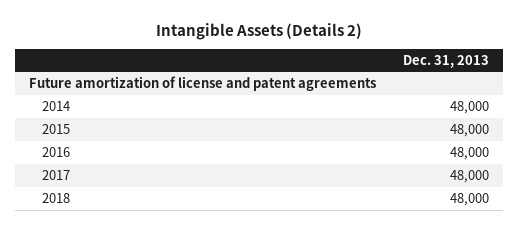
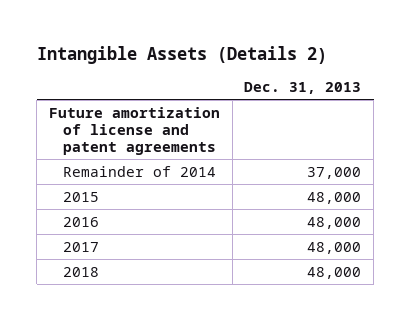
[41,101,70,112] 2014 -> none
none -> [63,165,217,177] Remainder of 2014

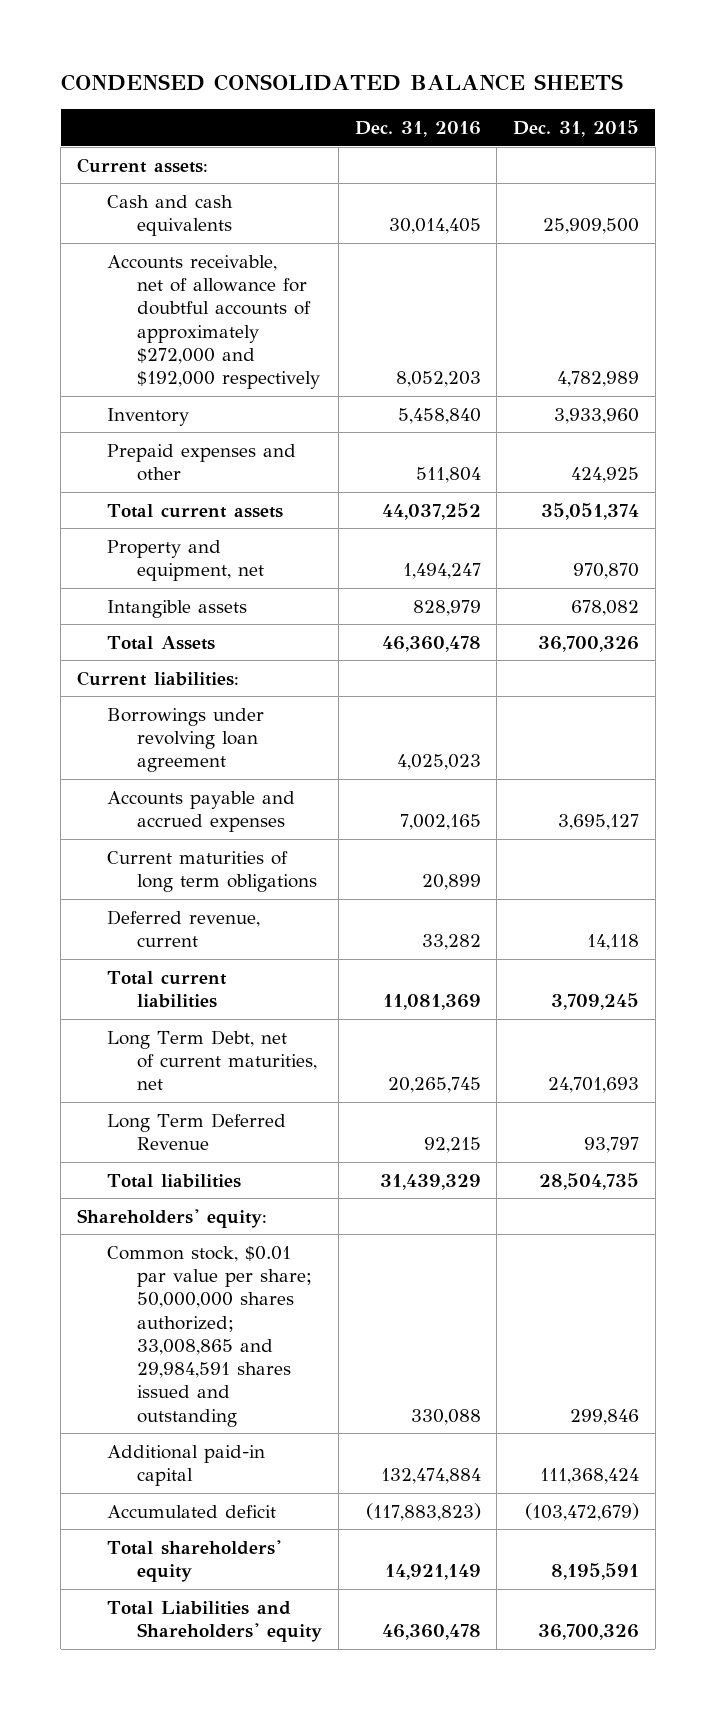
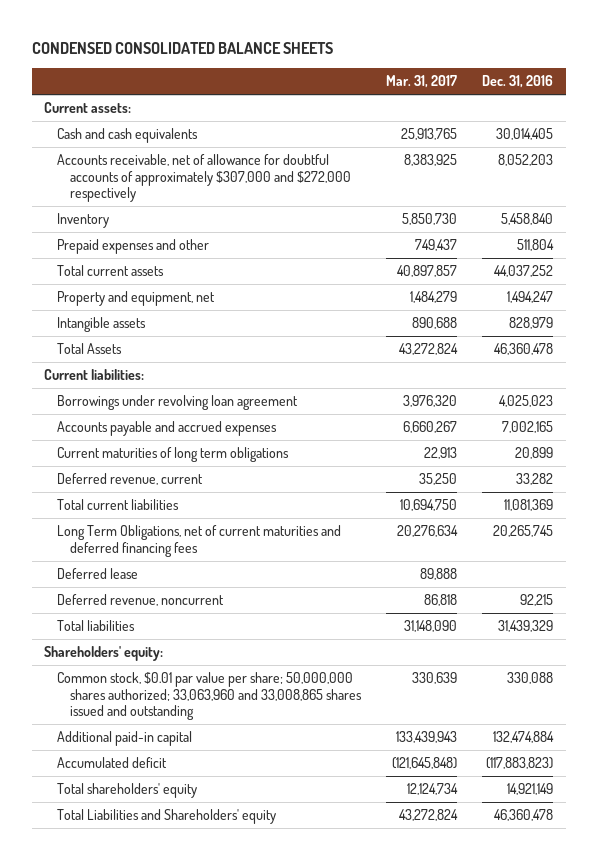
[513,120,640,138] Dec. 31, 2015 -> none
none -> [386,75,458,89] Mar. 31, 2017
[106,254,321,390] Accounts receivable, net of allowance for doubtful accounts of approximately $272,000 and $192,000 respectively -> [57,154,351,203] Accounts receivable, net of allowance for doubtful accounts of approximately $307,000 and $272,000 respectively
[106,1029,318,1091] Long Term Debt, net of current maturities, net -> [57,525,342,557] Long Term Obligations, net of current maturities and deferred financing fees
none -> [57,568,139,580] Deferred lease
[106,1112,286,1151] Long Term Deferred Revenue -> [57,594,225,607] Deferred revenue, noncurrent
[106,1245,313,1427] Common stock, $0.01 par value per share; 50,000,000 shares authorized; 33,008,865 and 29,984,591 shares issued and outstanding -> [57,672,362,721] Common stock, $0.01 par value per share; 50,000,000 shares authorized; 33,063,960 and 33,008,865 shares issued and outstanding

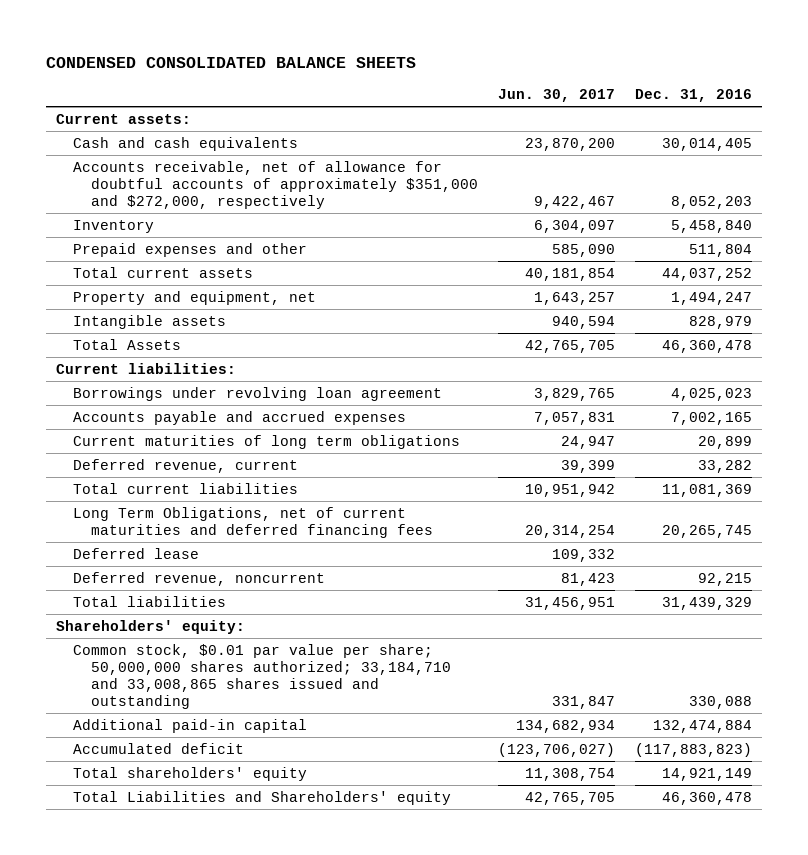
[386,75,458,89] Mar. 31, 2017 -> none
none -> [497,89,615,103] Jun. 30, 2017
[57,154,351,203] Accounts receivable, net of allowance for doubtful accounts of approximately $307,000 and $272,000 respectively -> [73,160,478,209] Accounts receivable, net of allowance for doubtful accounts of approximately $351,000 and $272,000, respectively
[57,672,362,721] Common stock, $0.01 par value per share; 50,000,000 shares authorized; 33,063,960 and 33,008,865 shares issued and outstanding -> [73,643,451,709] Common stock, $0.01 par value per share; 50,000,000 shares authorized; 33,184,710 and 33,008,865 shares issued and outstanding

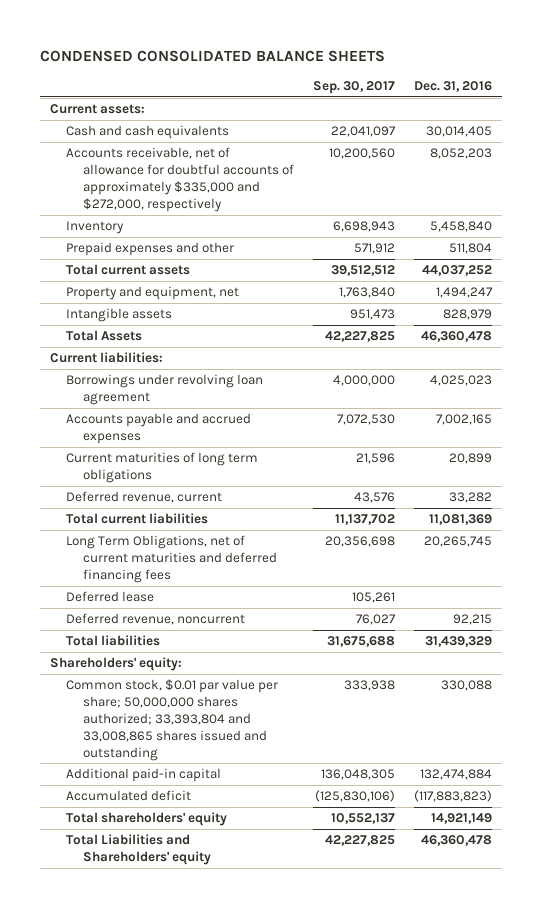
[497,89,615,103] Jun. 30, 2017 -> none
none -> [312,80,395,94] Sep. 30, 2017
[73,160,478,209] Accounts receivable, net of allowance for doubtful accounts of approximately $351,000 and $272,000, respectively -> [66,147,294,212] Accounts receivable, net of allowance for doubtful accounts of approximately $335,000 and $272,000, respectively
[73,643,451,709] Common stock, $0.01 par value per share; 50,000,000 shares authorized; 33,184,710 and 33,008,865 shares issued and outstanding -> [66,679,279,761] Common stock, $0.01 par value per share; 50,000,000 shares authorized; 33,393,804 and 33,008,865 shares issued and outstanding

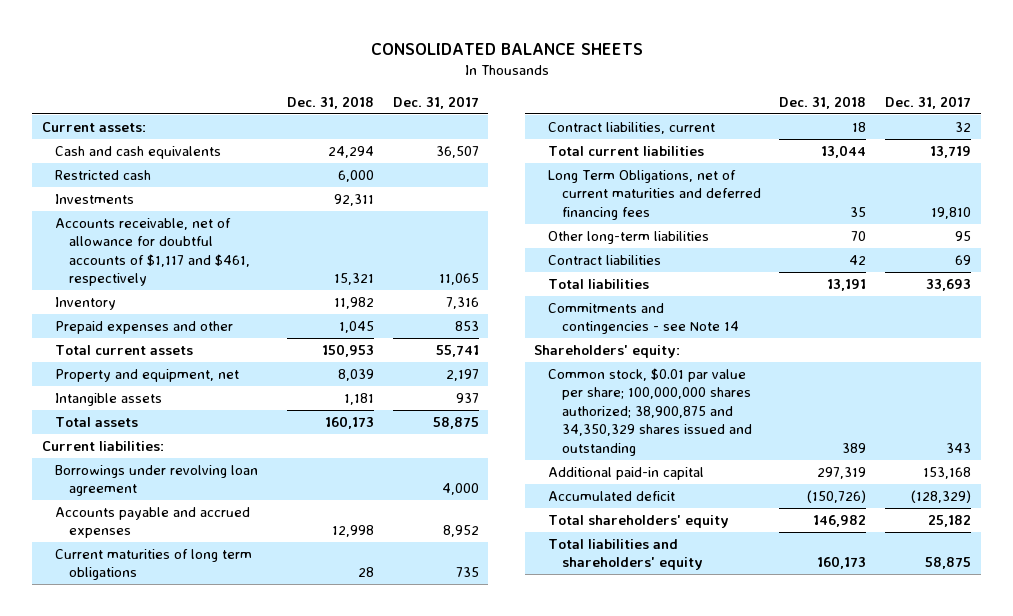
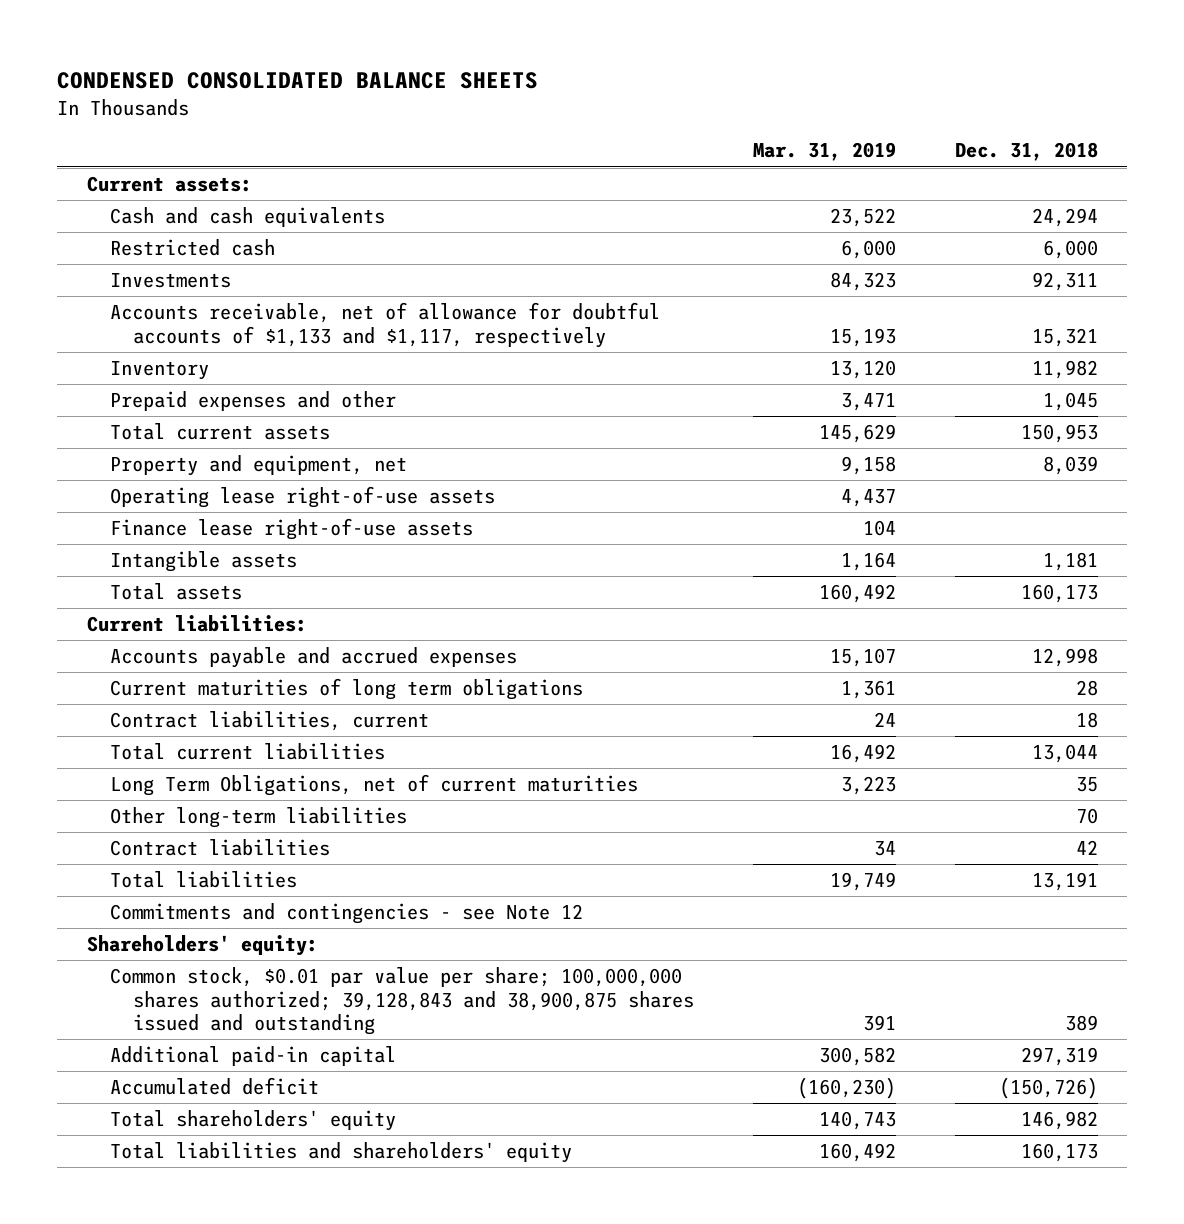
[370,43,643,56] CONSOLIDATED BALANCE SHEETS -> [57,72,539,90] CONDENSED CONSOLIDATED BALANCE SHEETS
[392,95,479,109] Dec. 31, 2017 -> none
none -> [752,142,896,162] Mar. 31, 2019
[55,217,251,287] Accounts receivable, net of allowance for doubtful accounts of $1,117 and $461, respectively -> [109,301,660,348] Accounts receivable, net of allowance for doubtful accounts of $1,133 and $1,117, respectively
none -> [109,485,495,508] Operating lease right-of-use assets
none -> [109,517,473,540] Finance lease right-of-use assets
[55,464,259,497] Borrowings under revolving loan agreement -> none
[547,169,761,220] Long Term Obligations, net of current maturities and deferred financing fees -> [109,773,638,796] Long Term Obligations, net of current maturities
[547,302,739,335] Commitments and contingencies - see Note 14 -> [109,902,583,924] Commitments and contingencies - see Note 12
[547,367,752,456] Common stock, $0.01 par value per share; 100,000,000 shares authorized; 38,900,875 and 34,350,329 shares issued and outstanding -> [109,966,695,1036] Common stock, $0.01 par value per share; 100,000,000 shares authorized; 39,128,843 and 38,900,875 shares issued and outstanding

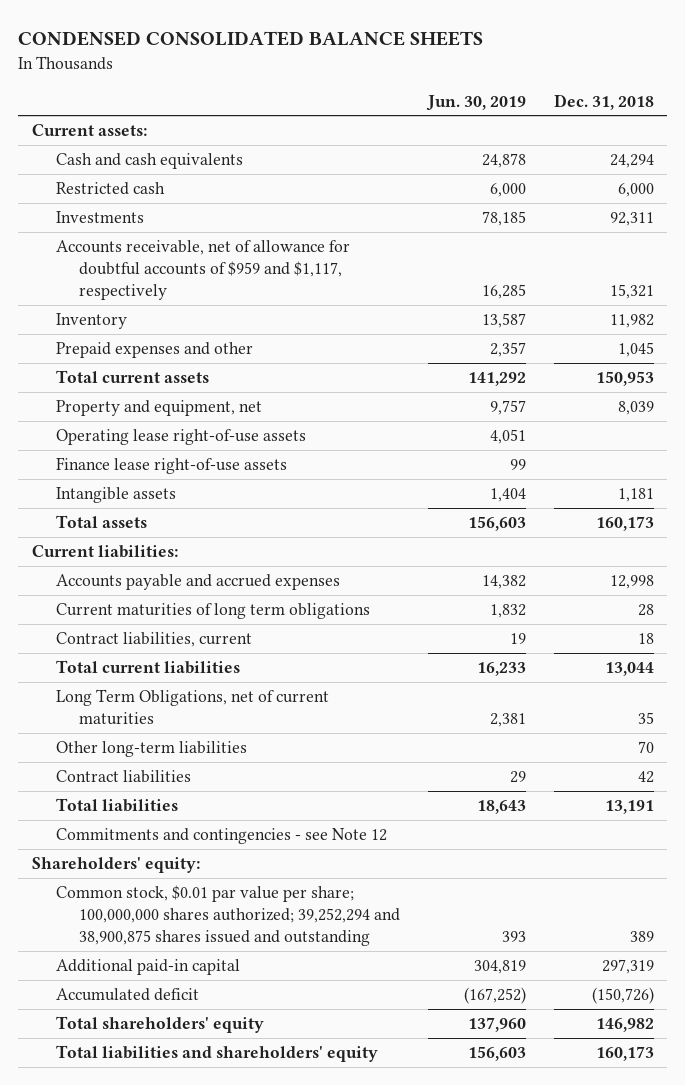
[752,142,896,162] Mar. 31, 2019 -> none
none -> [425,94,526,111] Jun. 30, 2019
[109,301,660,348] Accounts receivable, net of allowance for doubtful accounts of $1,133 and $1,117, respectively -> [55,240,350,301] Accounts receivable, net of allowance for doubtful accounts of $959 and $1,117, respectively
[109,966,695,1036] Common stock, $0.01 par value per share; 100,000,000 shares authorized; 39,128,843 and 38,900,875 shares issued and outstanding -> [55,885,401,947] Common stock, $0.01 par value per share; 100,000,000 shares authorized; 39,252,294 and 38,900,875 shares issued and outstanding

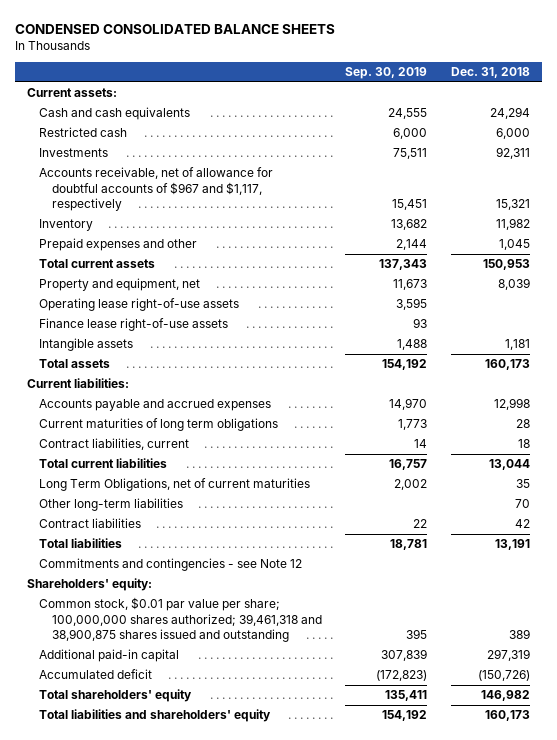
[425,94,526,111] Jun. 30, 2019 -> none
none -> [345,66,428,79] Sep. 30, 2019
[55,240,350,301] Accounts receivable, net of allowance for doubtful accounts of $959 and $1,117, respectively -> [39,167,274,212] Accounts receivable, net of allowance for doubtful accounts of $967 and $1,117, respectively
[55,885,401,947] Common stock, $0.01 par value per share; 100,000,000 shares authorized; 39,252,294 and 38,900,875 shares issued and outstanding -> [39,597,322,643] Common stock, $0.01 par value per share; 100,000,000 shares authorized; 39,461,318 and 38,900,875 shares issued and outstanding

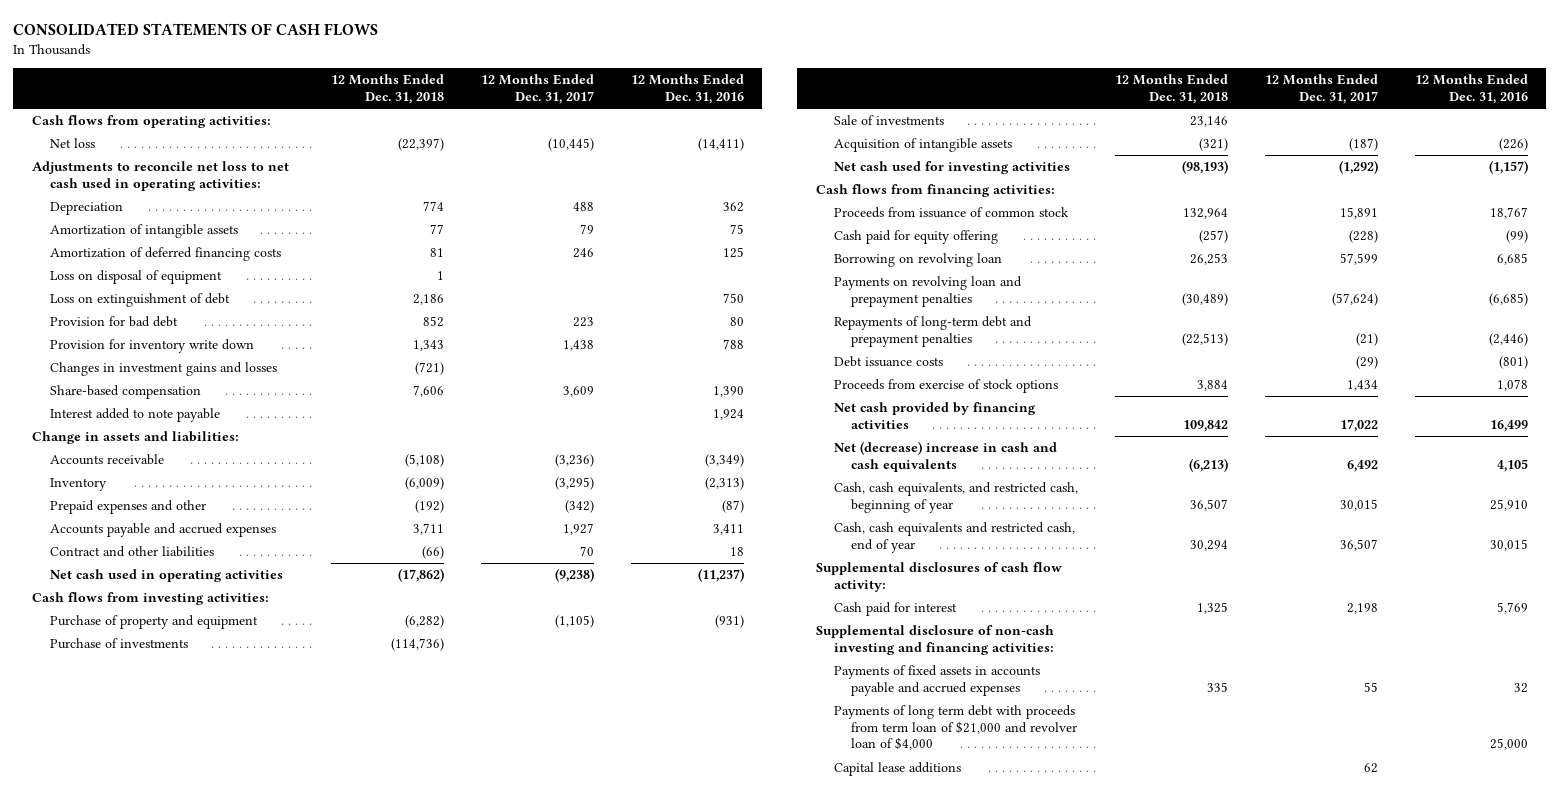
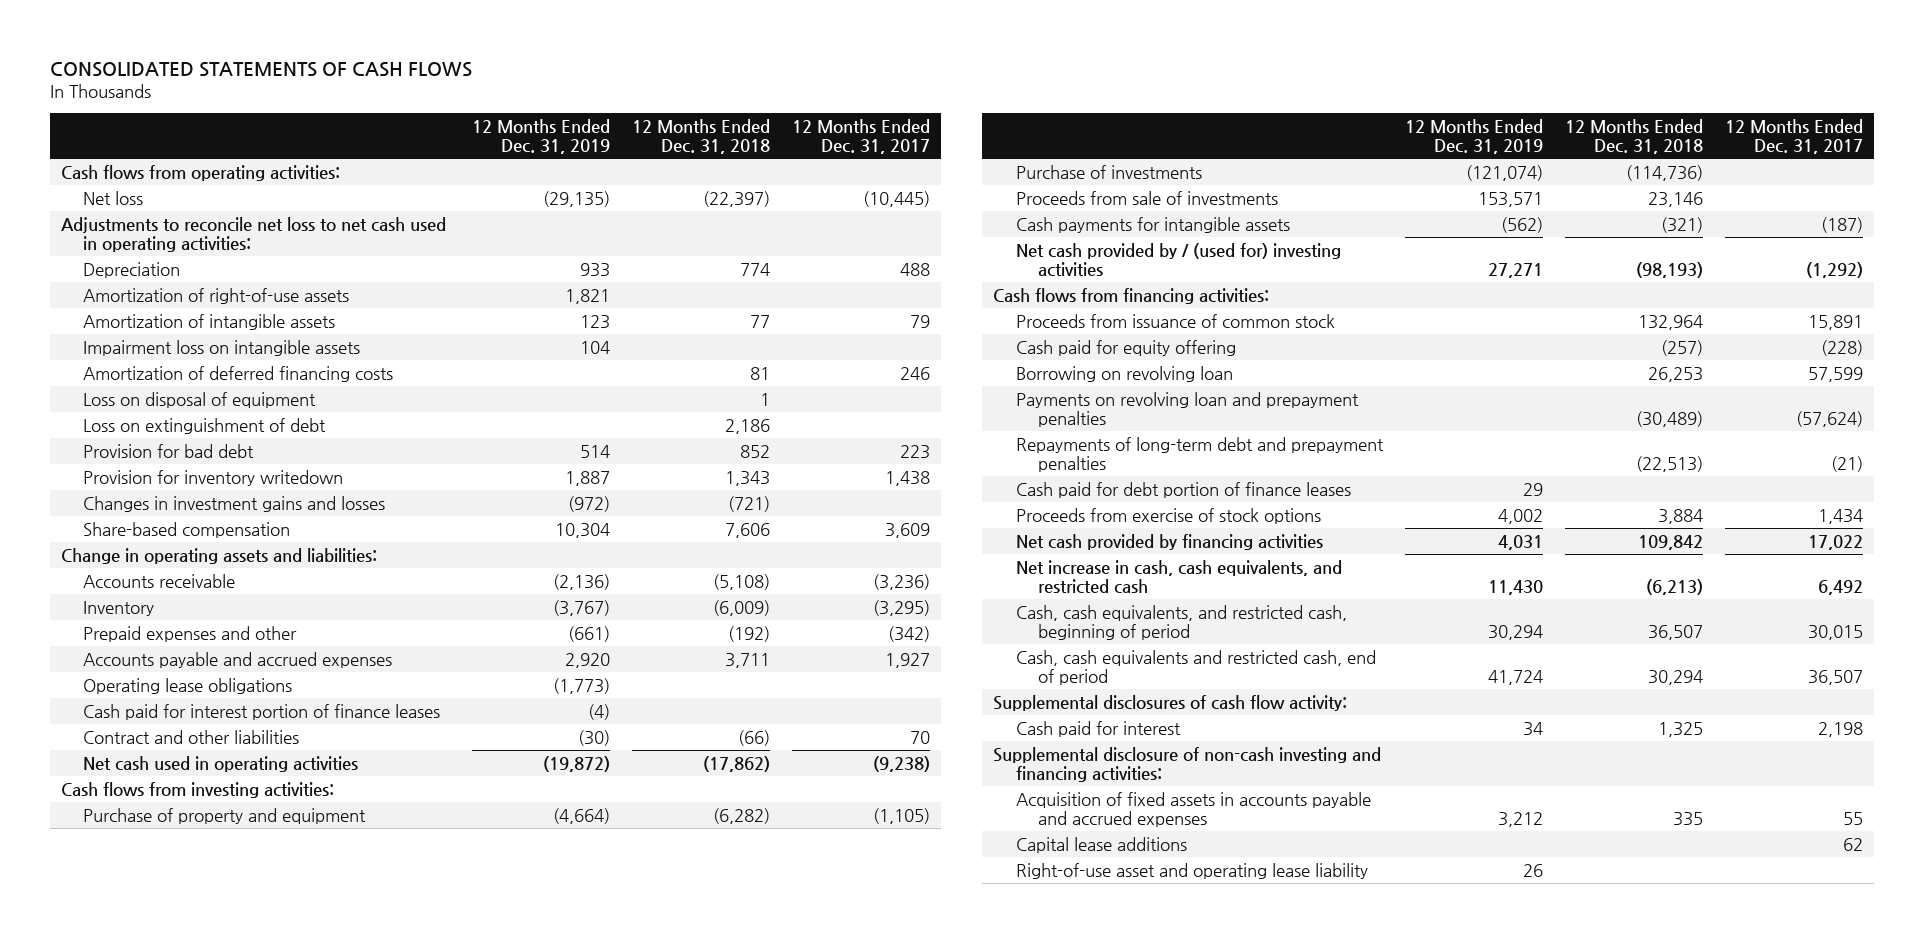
[630,74,744,104] 12 Months Ended Dec. 31, 2016 -> none
none -> [472,118,611,154] 12 Months Ended Dec. 31, 2019
none -> [83,287,350,304] Amortization of right-of-use assets
none -> [83,339,361,356] Impairment loss on intangible assets
[49,339,254,354] Provision for inventory write down -> [83,469,344,486] Provision for inventory writedown
[49,408,220,423] Interest added to note payable -> none
[32,431,240,445] Change in assets and liabilities: -> [60,547,377,564] Change in operating assets and liabilities:
none -> [83,677,293,694] Operating lease obligations
none -> [83,703,441,720] Cash paid for interest portion of finance leases
[833,115,944,126] Sale of investments -> [1015,190,1278,205] Proceeds from sale of investments
[833,138,1012,153] Acquisition of intangible assets -> [1015,216,1290,233] Cash payments for intangible assets
[833,161,1070,175] Net cash used for investing activities -> [1015,242,1341,277] Net cash provided by / (used for) investing activities
[833,356,943,368] Debt issuance costs -> none
none -> [1015,481,1351,498] Cash paid for debt portion of finance leases
[833,441,1057,472] Net (decrease) increase in cash and cash equivalents -> [1015,559,1342,594] Net increase in cash, cash equivalents, and restricted cash
[833,482,1078,513] Cash, cash equivalents, and restricted cash, beginning of year -> [1015,604,1347,640] Cash, cash equivalents, and restricted cash, beginning of period
[833,522,1075,553] Cash, cash equivalents and restricted cash, end of year -> [1015,649,1376,685] Cash, cash equivalents and restricted cash, end of period
[833,705,1078,751] Payments of long term debt with proceeds from term loan of $21,000 and revolver loan of $4,000 -> none
[833,665,1040,696] Payments of fixed assets in accounts payable and accrued expenses -> [1015,791,1371,827] Acquisition of fixed assets in accounts payable and accrued expenses
none -> [1015,862,1368,879] Right-of-use asset and operating lease liability

